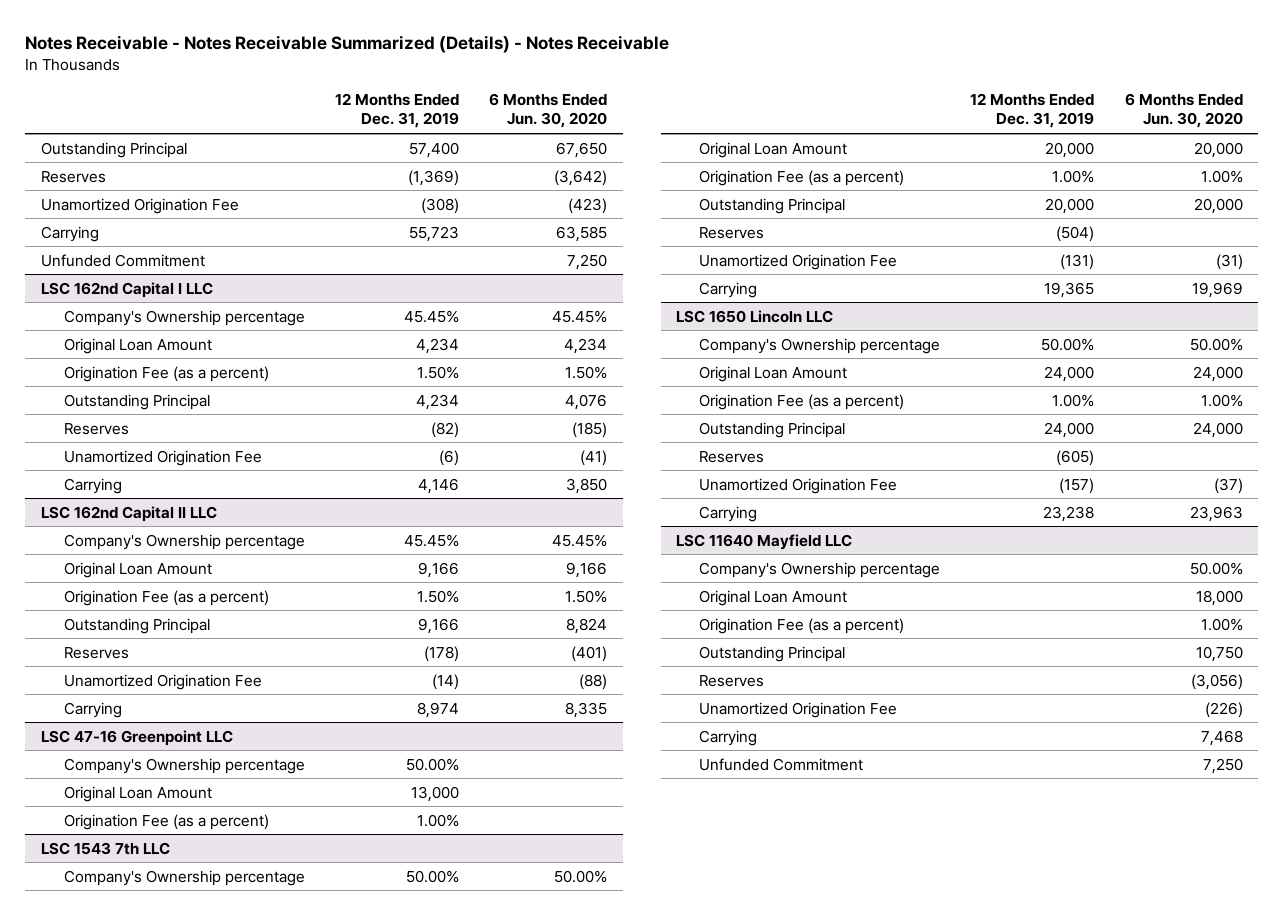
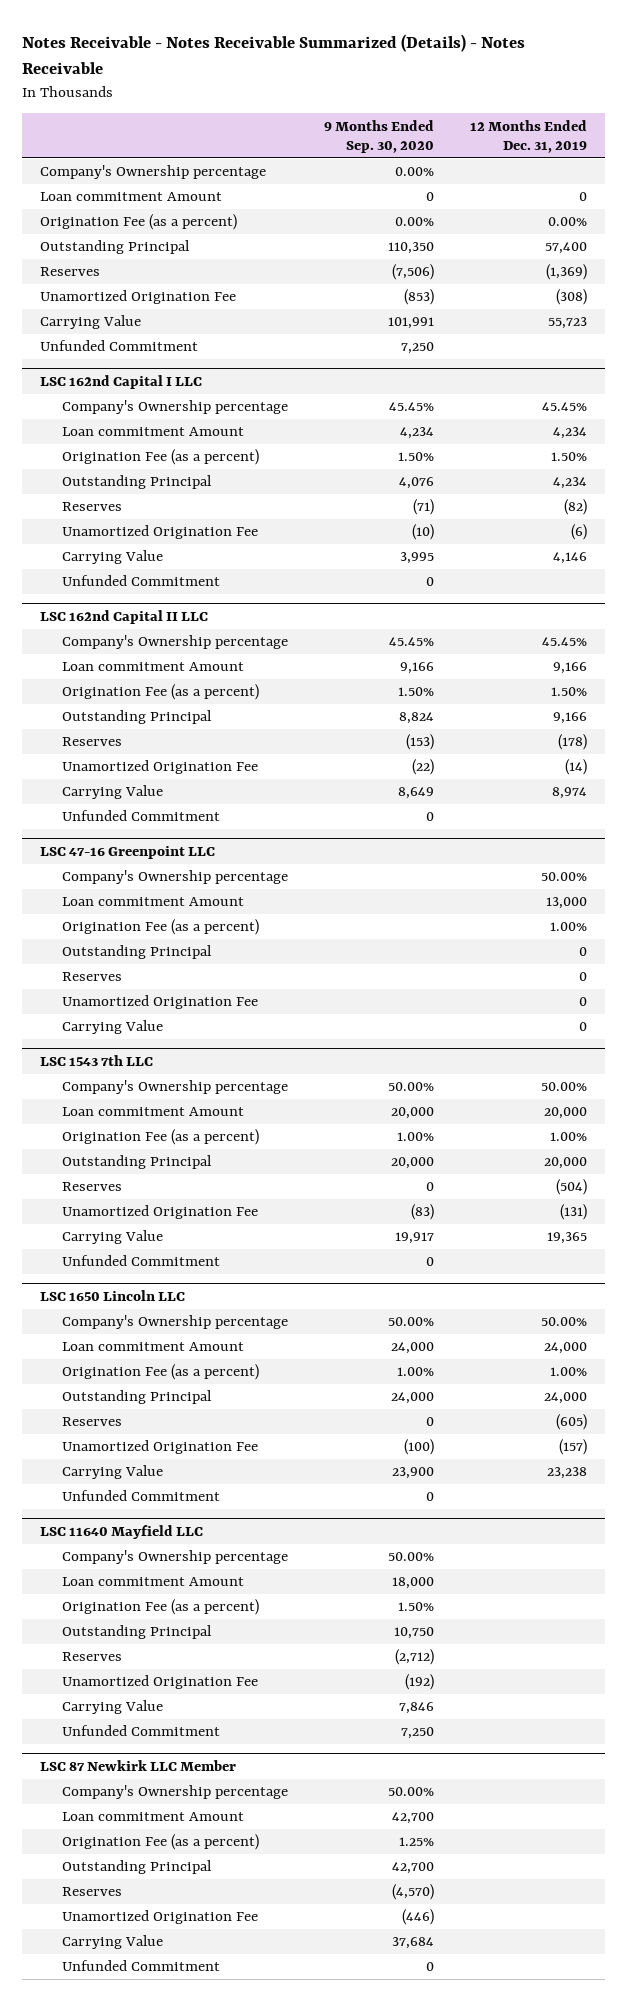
[489,92,608,129] 6 Months Ended Jun. 30, 2020 -> none
none -> [323,119,434,154] 9 Months Ended Sep. 30, 2020
none -> [40,165,267,180] Company's Ownership percentage
none -> [40,192,223,202] Loan commitment Amount
none -> [40,214,238,231] Origination Fee (as a percent)
[40,225,99,242] Carrying -> [40,315,142,330] Carrying Value
[63,337,212,354] Original Loan Amount -> [61,427,244,437] Loan commitment Amount
[63,477,122,494] Carrying -> [61,550,163,565] Carrying Value
none -> [61,575,220,587] Unfunded Commitment
[63,561,212,578] Original Loan Amount -> [61,662,244,672] Loan commitment Amount
[63,701,122,718] Carrying -> [61,785,163,800] Carrying Value
none -> [61,810,220,822] Unfunded Commitment
[63,785,212,802] Original Loan Amount -> [61,897,244,907] Loan commitment Amount
none -> [61,945,212,960] Outstanding Principal
none -> [61,972,122,982] Reserves
none -> [61,995,258,1010] Unamortized Origination Fee
none -> [61,1020,163,1035] Carrying Value
[699,141,848,158] Original Loan Amount -> [61,1107,244,1117] Loan commitment Amount
[699,281,758,298] Carrying -> [61,1230,163,1245] Carrying Value
none -> [61,1255,220,1267] Unfunded Commitment
[699,365,848,382] Original Loan Amount -> [61,1342,244,1352] Loan commitment Amount
[699,505,758,522] Carrying -> [61,1465,163,1480] Carrying Value
none -> [61,1490,220,1502] Unfunded Commitment
[699,589,848,606] Original Loan Amount -> [61,1577,244,1587] Loan commitment Amount
[699,729,758,746] Carrying -> [61,1700,163,1715] Carrying Value
none -> [40,1759,237,1771] LSC 87 Newkirk LLC Member
none -> [61,1785,288,1800] Company's Ownership percentage
none -> [61,1812,244,1822] Loan commitment Amount
none -> [61,1834,259,1851] Origination Fee (as a percent)
none -> [61,1860,212,1875] Outstanding Principal
none -> [61,1887,122,1897] Reserves
none -> [61,1910,258,1925] Unamortized Origination Fee
none -> [61,1935,163,1950] Carrying Value
none -> [61,1960,220,1972] Unfunded Commitment

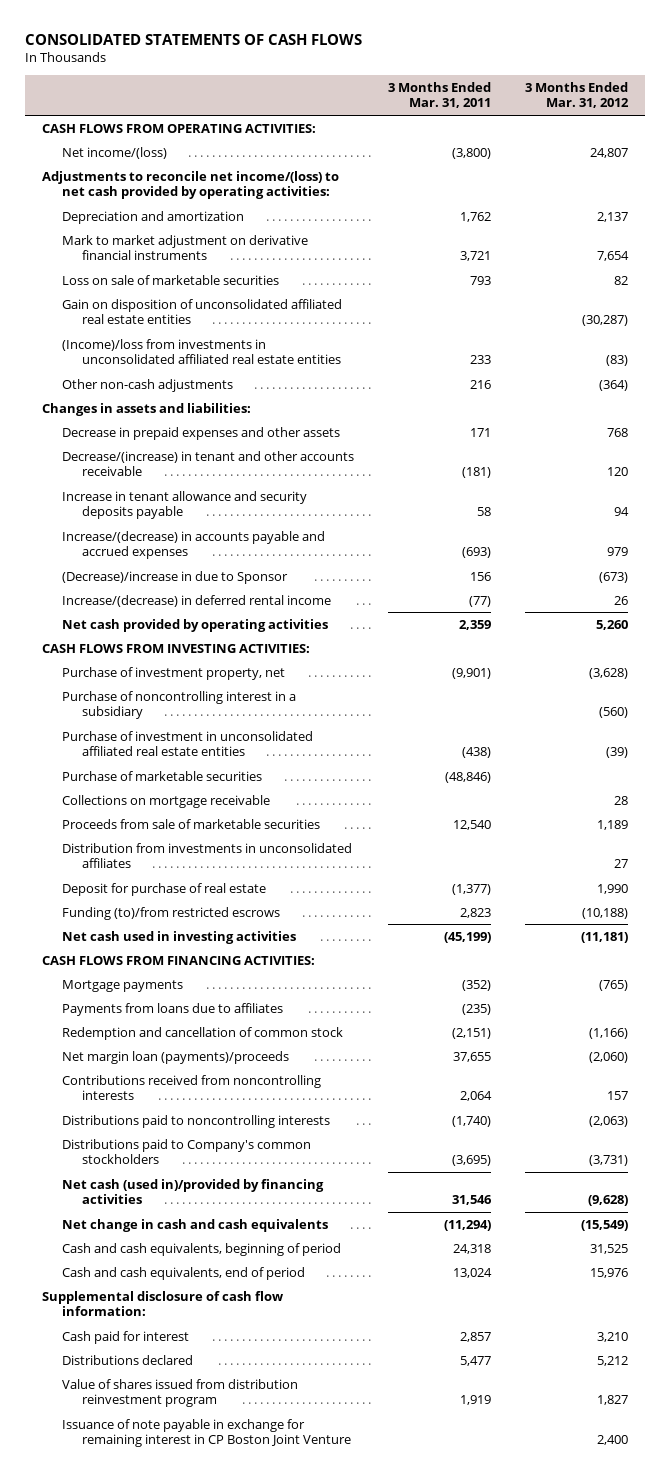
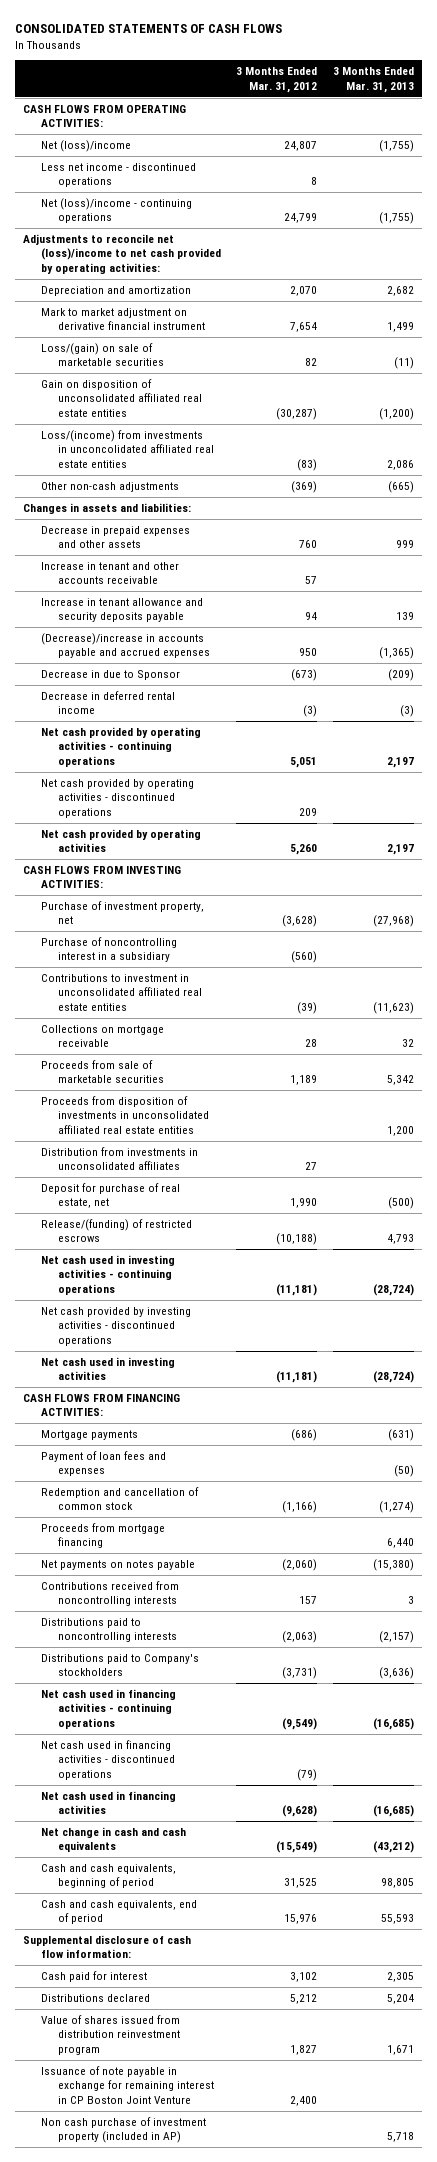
[388,81,492,109] 3 Months Ended Mar. 31, 2011 -> none
none -> [332,67,414,93] 3 Months Ended Mar. 31, 2013
[62,146,168,159] Net income/(loss) -> [40,140,131,153] Net (loss)/income
none -> [40,163,196,188] Less net income - discontinued operations
none -> [40,198,192,224] Net (loss)/income - continuing operations
[42,170,340,200] Adjustments to reconcile net income/(loss) to net cash provided by operating activities: -> [23,234,221,274] Adjustments to reconcile net (loss)/income to net cash provided by operating activities:
[596,211,628,222] 2,137 -> [290,286,318,297] 2,070
[62,234,309,261] Mark to market adjustment on derivative financial instruments -> [40,308,206,331] Mark to market adjustment on derivative financial instrument
[62,274,280,285] Loss on sale of marketable securities -> [40,343,165,367] Loss/(gain) on sale of marketable securities
[62,338,342,365] (Income)/loss from investments in unconsolidated affiliated real estate entities -> [40,430,215,468] Loss/(income) from investments in unconcolidated affiliated real estate entities
[598,379,628,391] (364) -> [291,481,318,494] (369)
[606,427,628,437] 768 -> [299,540,318,549] 760
[62,450,355,477] Decrease/(increase) in tenant and other accounts receivable -> [40,562,179,585] Increase in tenant and other accounts receivable
[606,467,628,477] 120 -> [305,576,318,585] 57
[62,530,326,560] Increase/(decrease) in accounts payable and accrued expenses -> [40,633,211,659] (Decrease)/increase in accounts payable and accrued expenses
[606,547,628,557] 979 -> [299,648,318,657] 950
[62,570,289,584] (Decrease)/increase in due to Sponsor -> [40,670,180,681] Decrease in due to Sponsor
[62,594,332,607] Increase/(decrease) in deferred rental income -> [40,691,175,715] Decrease in deferred rental income
[613,595,628,605] 26 -> [303,705,318,718] (3)
none -> [40,727,201,767] Net cash provided by operating activities - continuing operations
none -> [40,779,194,818] Net cash provided by operating activities - discontinued operations
[62,770,263,781] Purchase of marketable securities -> none
[62,730,314,757] Purchase of investment in unconsolidated affiliated real estate entities -> [40,974,203,1011] Contributions to investment in unconsolidated affiliated real estate entities
none -> [40,1096,210,1134] Proceeds from disposition of investments in unconsolidated affiliated real estate entities
[62,882,267,896] Deposit for purchase of real estate -> [40,1183,180,1209] Deposit for purchase of real estate, net
[62,906,281,920] Funding (to)/from restricted escrows -> [40,1219,192,1243] Release/(funding) of restricted escrows
none -> [40,1255,175,1295] Net cash used in investing activities - continuing operations
none -> [40,1307,191,1346] Net cash provided by investing activities - discontinued operations
[62,1002,284,1016] Payments from loans due to affiliates -> none
[598,979,628,991] (765) -> [291,1429,318,1442] (686)
none -> [40,1451,166,1477] Payment of loan fees and expenses
[62,1050,290,1064] Net margin loan (payments)/proceeds -> none
none -> [40,1523,165,1549] Proceeds from mortgage financing
none -> [40,1560,195,1571] Net payments on notes payable
[62,1138,312,1165] Distributions paid to Company's common stockholders -> [40,1654,199,1677] Distributions paid to Company's stockholders
none -> [40,1689,176,1729] Net cash used in financing activities - continuing operations
none -> [40,1740,176,1780] Net cash used in financing activities - discontinued operations
[62,1178,325,1205] Net cash (used in)/provided by financing activities -> [40,1791,176,1815] Net cash used in financing activities
[596,1331,628,1342] 3,210 -> [290,1972,318,1983] 3,102
none -> [40,2117,206,2144] Non cash purchase of investment property (included in AP)

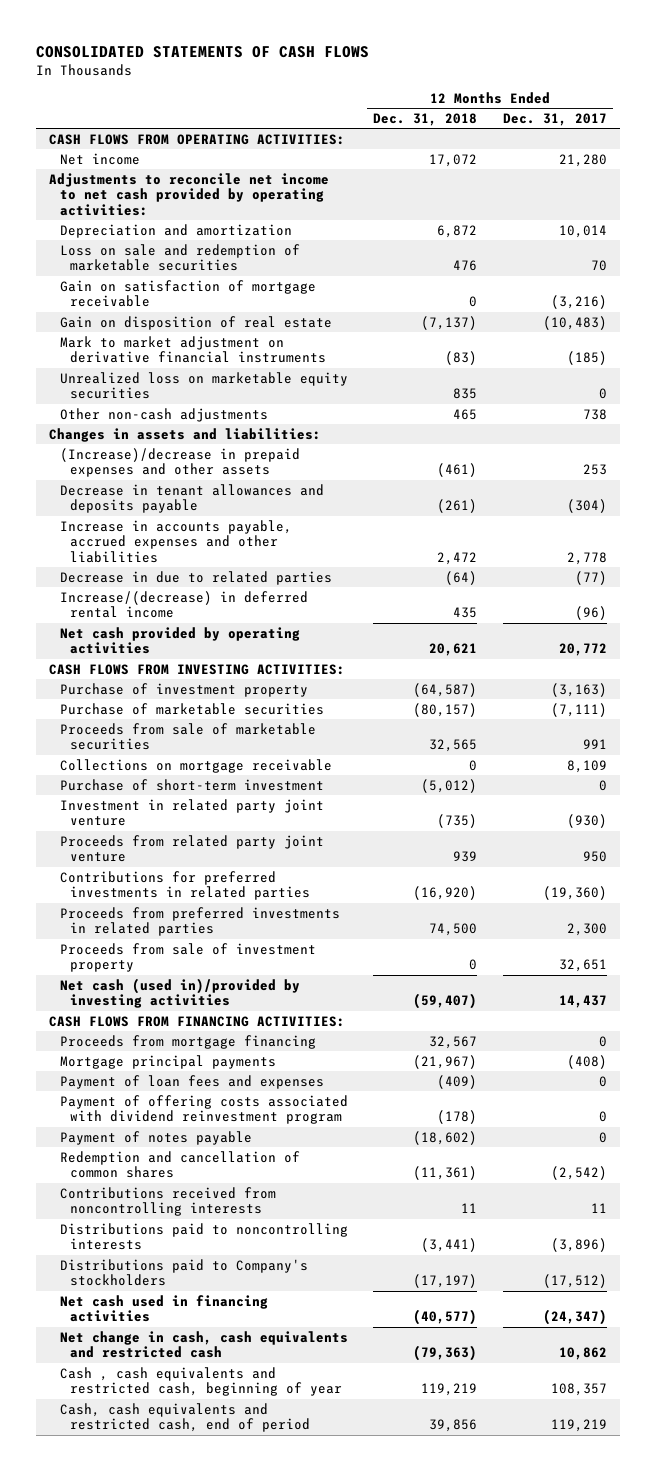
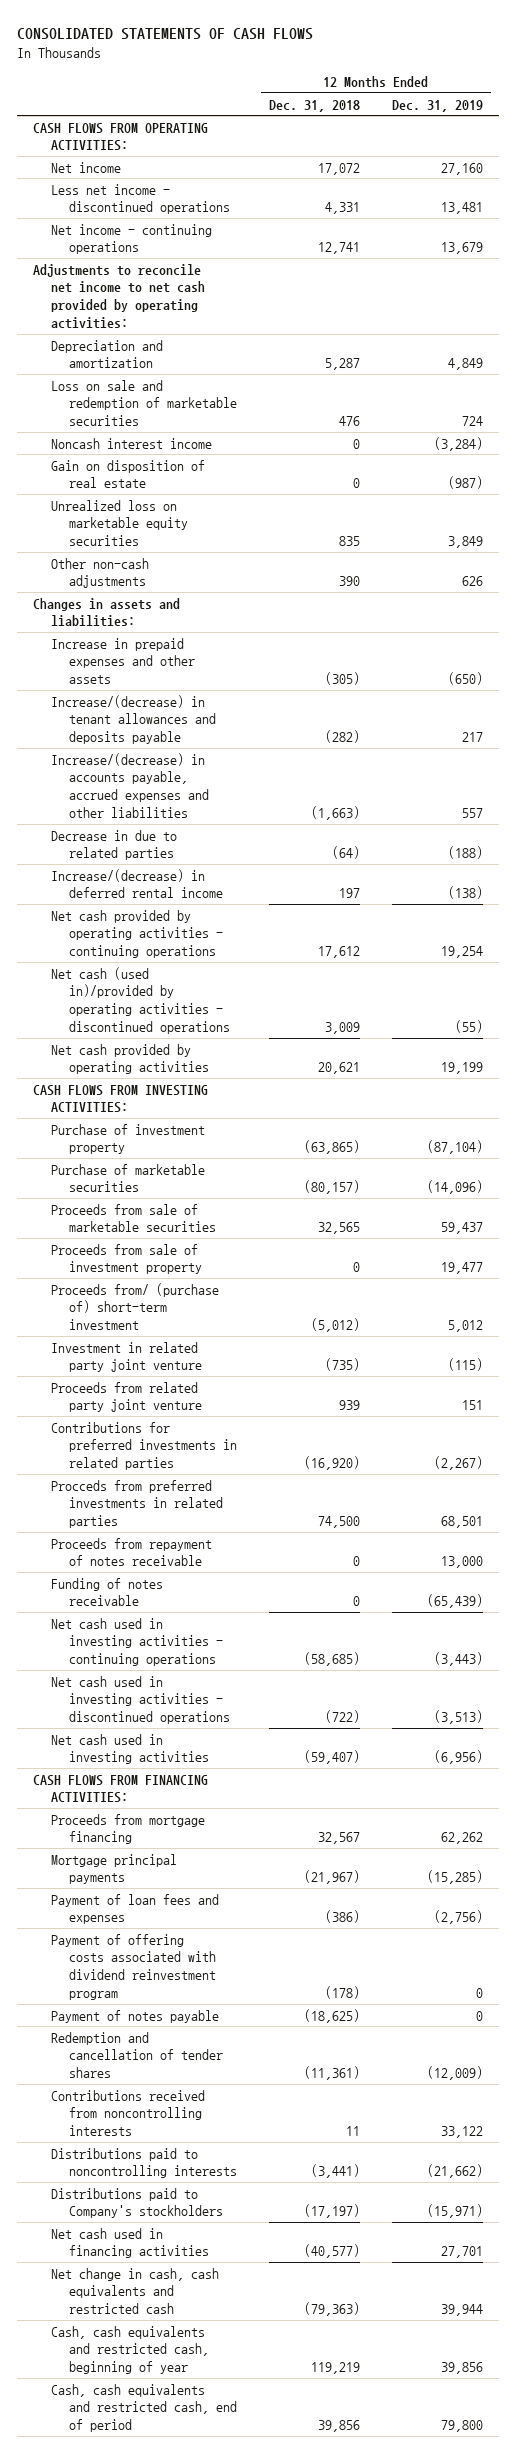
[502,112,607,126] Dec. 31, 2017 -> none
none -> [392,99,484,112] Dec. 31, 2019
none -> [50,183,230,215] Less net income - discontinued operations
none -> [50,223,212,255] Net income - continuing operations
[437,224,478,238] 6,872 -> [324,358,360,371] 5,287
[59,279,316,308] Gain on satisfaction of mortgage receivable -> none
[59,335,327,364] Mark to market adjustment on derivative financial instruments -> none
none -> [50,437,212,449] Noncash interest income
[421,315,478,330] (7,137) -> [352,478,360,489] 0
[453,408,478,420] 465 -> [338,576,360,587] 390
[59,447,300,478] (Increase)/decrease in prepaid expenses and other assets -> [50,637,195,685] Increase in prepaid expenses and other assets
[437,463,478,478] (461) -> [324,672,360,686] (305)
[59,483,324,514] Decrease in tenant allowances and deposits payable -> [50,694,216,745] Increase/(decrease) in tenant allowances and deposits payable
[437,499,478,514] (261) -> [324,730,360,744] (282)
[59,519,292,564] Increase in accounts payable, accrued expenses and other liabilities -> [50,752,209,819] Increase/(decrease) in accounts payable, accrued expenses and other liabilities
[437,552,478,566] 2,472 -> [310,806,360,821] (1,663)
[453,607,478,619] 435 -> [338,888,360,899] 197
none -> [50,909,223,959] Net cash provided by operating activities - continuing operations
none -> [50,966,230,1035] Net cash (used in)/provided by operating activities - discontinued operations
[413,682,478,697] (64,587) -> [303,1140,360,1155] (63,865)
[59,758,332,773] Collections on mortgage receivable -> none
[59,942,316,973] Proceeds from sale of investment property -> [50,1243,202,1275] Proceeds from sale of investment property
[59,778,324,791] Purchase of short-term investment -> [50,1282,219,1331] Proceeds from/ (purchase of) short-term investment
[59,906,340,937] Proceeds from preferred investments in related parties -> [50,1479,223,1529] Procceds from preferred investments in related parties
none -> [50,1537,212,1567] Proceeds from repayment of notes receivable
none -> [50,1577,163,1607] Funding of notes receivable
none -> [50,1617,223,1667] Net cash used in investing activities - continuing operations
none -> [50,1675,230,1725] Net cash used in investing activities - discontinued operations
[59,977,300,1009] Net cash (used in)/provided by investing activities -> [50,1733,209,1765] Net cash used in investing activities
[437,1074,478,1089] (409) -> [324,1910,360,1924] (386)
[413,1130,478,1145] (18,602) -> [303,2008,360,2023] (18,625)
[59,1150,300,1179] Redemption and cancellation of common shares -> [50,2031,223,2079] Redemption and cancellation of tender shares
[59,1366,343,1397] Cash , cash equivalents and restricted cash, beginning of year -> [50,2325,209,2375] Cash, cash equivalents and restricted cash, beginning of year

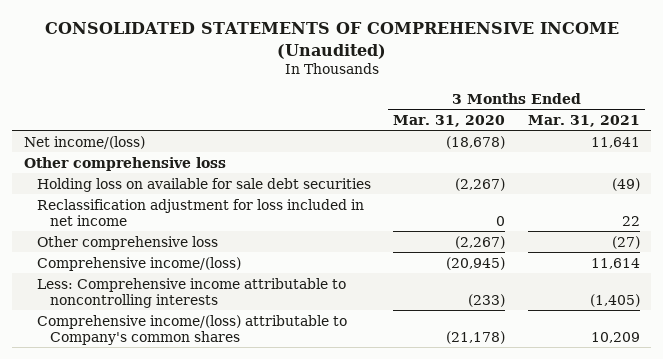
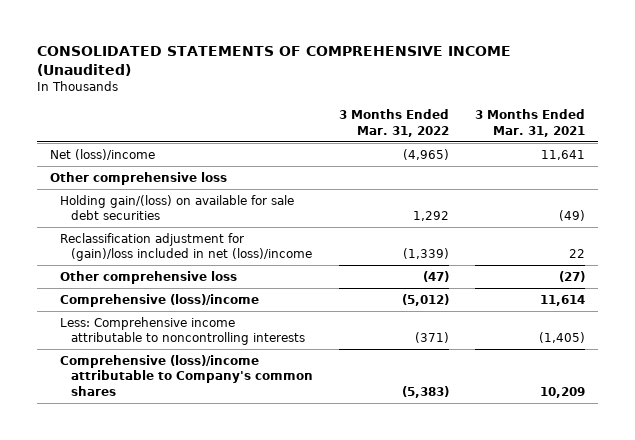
[393,114,506,127] Mar. 31, 2020 -> none
none -> [339,109,450,137] 3 Months Ended Mar. 31, 2022
[23,135,145,149] Net income/(loss) -> [49,149,155,161] Net (loss)/income
[36,177,371,192] Holding loss on available for sale debt securities -> [60,195,295,221] Holding gain/(loss) on available for sale debt securities
[36,198,364,226] Reclassification adjustment for loss included in net income -> [60,233,313,262] Reclassification adjustment for (gain)/loss included in net (loss)/income
[36,256,241,271] Comprehensive income/(loss) -> [60,294,260,308] Comprehensive (loss)/income
[36,314,347,345] Comprehensive income/(loss) attributable to Company's common shares -> [60,355,314,396] Comprehensive (loss)/income attributable to Company's common shares

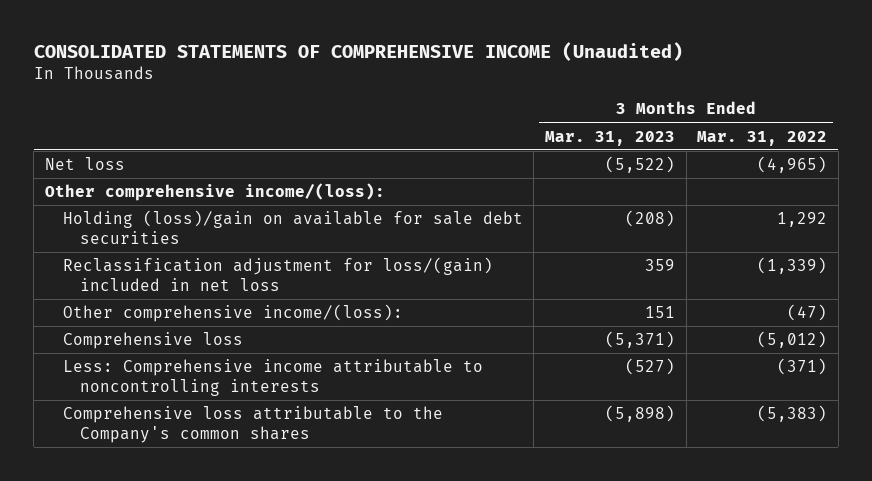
[475,109,586,137] 3 Months Ended Mar. 31, 2021 -> none
none -> [544,130,675,146] Mar. 31, 2023
[49,149,155,161] Net (loss)/income -> [45,157,126,171] Net loss
[49,172,227,186] Other comprehensive loss -> [45,183,386,202] Other comprehensive income/(loss):
[60,195,295,221] Holding gain/(loss) on available for sale debt securities -> [62,210,523,244] Holding (loss)/gain on available for sale debt securities
[60,233,313,262] Reclassification adjustment for (gain)/loss included in net (loss)/income -> [62,257,493,291] Reclassification adjustment for loss/(gain) included in net loss
[60,271,238,285] Other comprehensive loss -> [62,304,403,323] Other comprehensive income/(loss):
[60,294,260,308] Comprehensive (loss)/income -> [62,332,243,350] Comprehensive loss
[60,355,314,396] Comprehensive (loss)/income attributable to Company's common shares -> [62,406,443,443] Comprehensive loss attributable to the Company's common shares

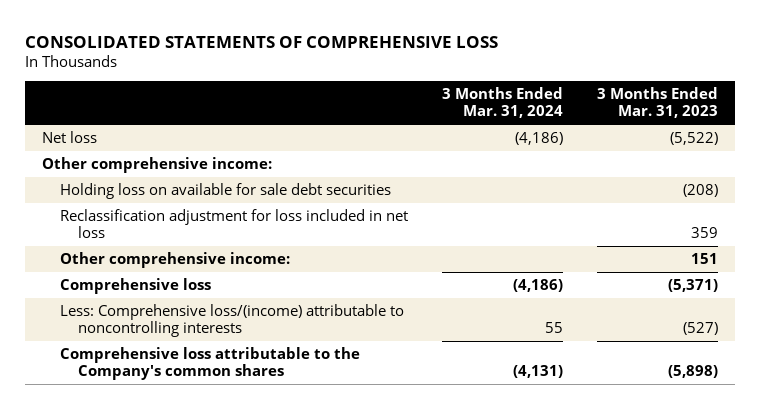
[33,42,683,62] CONSOLIDATED STATEMENTS OF COMPREHENSIVE INCOME (Unaudited) -> [25,35,499,48] CONSOLIDATED STATEMENTS OF COMPREHENSIVE LOSS
[697,130,828,146] Mar. 31, 2022 -> none
none -> [441,86,563,119] 3 Months Ended Mar. 31, 2024
[45,183,386,202] Other comprehensive income/(loss): -> [42,156,273,173] Other comprehensive income:
[62,210,523,244] Holding (loss)/gain on available for sale debt securities -> [59,182,391,199] Holding loss on available for sale debt securities
[62,257,493,291] Reclassification adjustment for loss/(gain) included in net loss -> [59,208,408,239] Reclassification adjustment for loss included in net loss
[62,304,403,323] Other comprehensive income/(loss): -> [59,251,290,268] Other comprehensive income:
[62,359,483,396] Less: Comprehensive income attributable to noncontrolling interests -> [59,303,404,338] Less: Comprehensive loss/(income) attributable to noncontrolling interests

